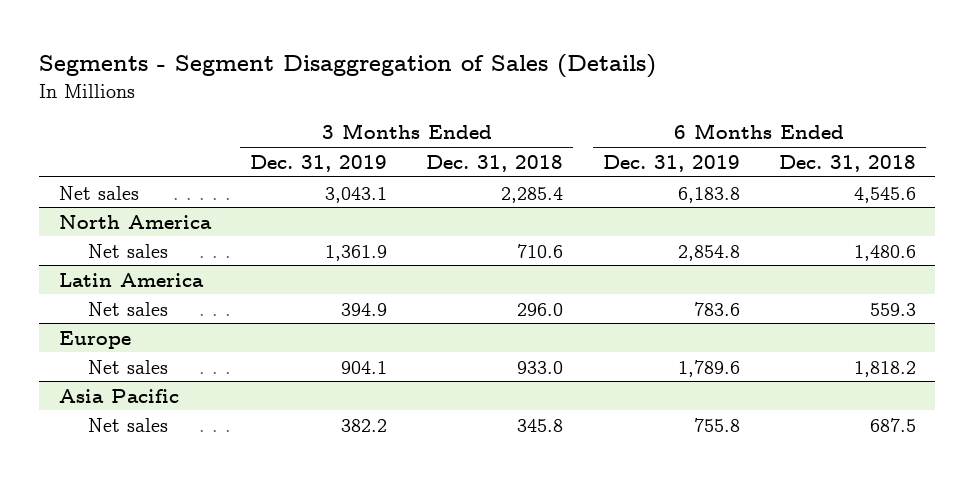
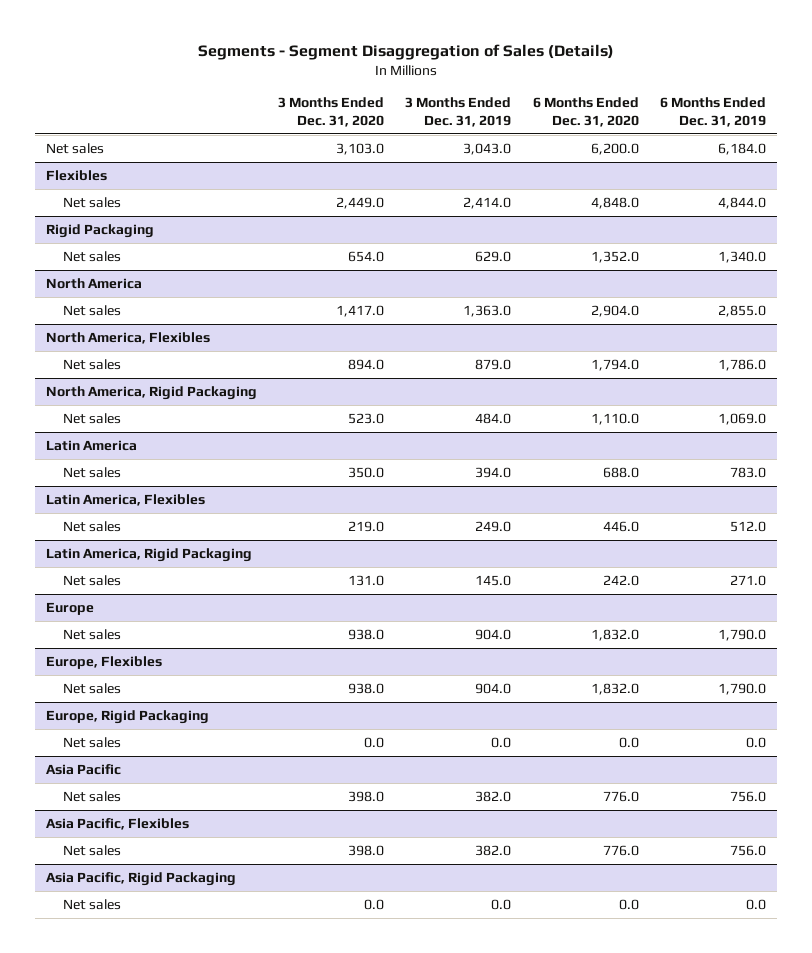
[426,154,564,172] Dec. 31, 2018 -> none
[778,154,916,172] Dec. 31, 2018 -> none
none -> [277,97,384,127] 3 Months Ended Dec. 31, 2020
none -> [532,97,639,127] 6 Months Ended Dec. 31, 2020
[325,186,388,203] 3,043.1 -> [463,143,512,156] 3,043.0
[677,186,740,203] 6,183.8 -> [718,143,767,156] 6,184.0
none -> [45,170,107,182] Flexibles
none -> [62,197,121,209] Net sales
none -> [45,224,154,239] Rigid Packaging
none -> [62,251,121,263] Net sales
[325,244,388,261] 1,361.9 -> [463,305,512,318] 1,363.0
[677,244,740,261] 2,854.8 -> [718,305,767,318] 2,855.0
none -> [45,332,210,345] North America, Flexibles
none -> [62,359,121,371] Net sales
none -> [45,386,257,401] North America, Rigid Packaging
none -> [62,413,121,425] Net sales
[341,302,388,316] 394.9 -> [475,467,512,479] 394.0
[693,301,740,316] 783.6 -> [730,467,767,479] 783.0
none -> [45,494,205,507] Latin America, Flexibles
none -> [62,521,121,533] Net sales
none -> [45,548,252,563] Latin America, Rigid Packaging
none -> [62,575,121,587] Net sales
[341,360,388,374] 904.1 -> [475,629,512,641] 904.0
[677,359,740,377] 1,789.6 -> [718,629,767,642] 1,790.0
none -> [45,656,162,670] Europe, Flexibles
none -> [62,683,121,695] Net sales
none -> [45,710,209,725] Europe, Rigid Packaging
none -> [62,737,121,749] Net sales
[341,418,388,432] 382.2 -> [475,791,512,803] 382.0
[693,417,740,432] 755.8 -> [730,791,767,803] 756.0
none -> [45,818,189,831] Asia Pacific, Flexibles
none -> [62,845,121,857] Net sales
none -> [45,872,236,887] Asia Pacific, Rigid Packaging
none -> [62,899,121,911] Net sales

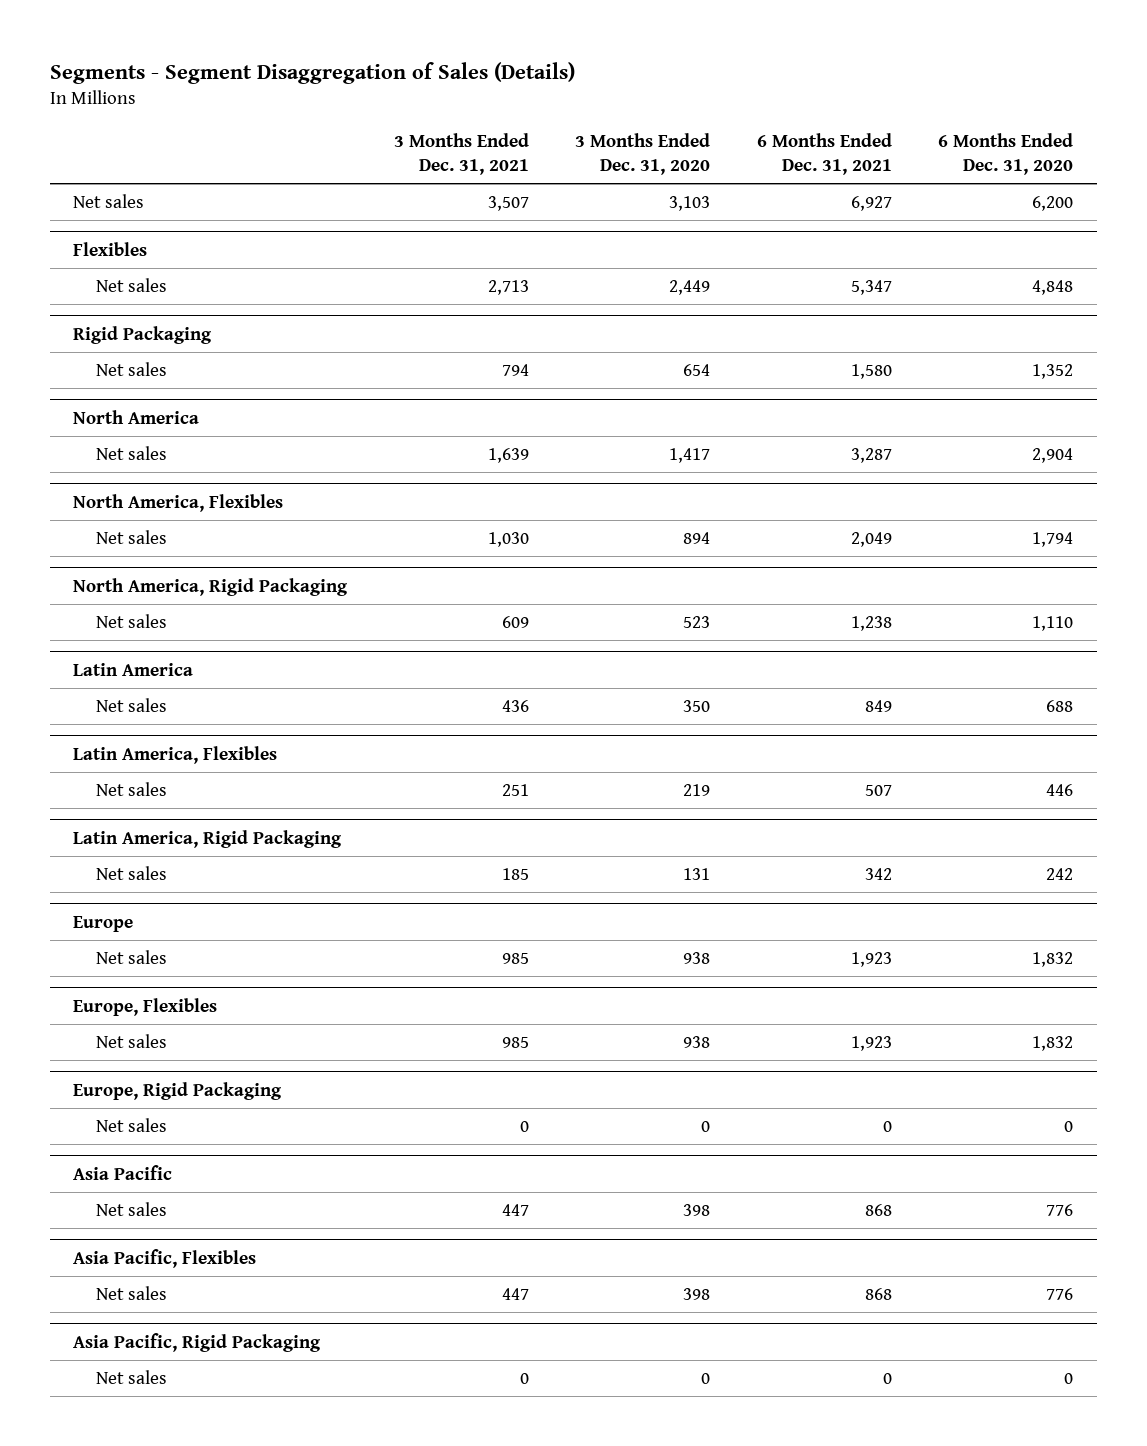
[405,97,512,127] 3 Months Ended Dec. 31, 2019 -> none
[660,97,767,127] 6 Months Ended Dec. 31, 2019 -> none
none -> [393,133,529,175] 3 Months Ended Dec. 31, 2021
none -> [756,133,892,175] 6 Months Ended Dec. 31, 2021
[335,143,384,156] 3,103.0 -> [669,196,711,212] 3,103
[590,143,639,156] 6,200.0 -> [1032,196,1074,212] 6,200
[335,197,384,210] 2,449.0 -> [669,280,711,296] 2,449
[590,197,639,210] 4,848.0 -> [1032,280,1074,296] 4,848
[347,251,384,263] 654.0 -> [683,364,711,377] 654
[590,251,639,264] 1,352.0 -> [1032,364,1074,380] 1,352
[335,305,384,318] 1,417.0 -> [669,448,711,464] 1,417
[590,305,639,318] 2,904.0 -> [1032,448,1074,464] 2,904
[347,359,384,371] 894.0 -> [683,532,711,545] 894
[590,359,639,372] 1,794.0 -> [1032,532,1074,548] 1,794
[347,413,384,425] 523.0 -> [683,616,711,629] 523
[590,413,639,426] 1,110.0 -> [1032,616,1074,632] 1,110
[347,467,384,479] 350.0 -> [683,700,711,713] 350
[602,467,639,479] 688.0 -> [1046,700,1074,713] 688
[347,521,384,533] 219.0 -> [683,784,711,797] 219
[602,521,639,533] 446.0 -> [1046,784,1074,797] 446
[347,575,384,587] 131.0 -> [683,868,711,881] 131
[602,575,639,587] 242.0 -> [1046,868,1074,881] 242
[347,629,384,641] 938.0 -> [683,952,711,965] 938
[590,629,639,642] 1,832.0 -> [1032,952,1074,968] 1,832
[347,683,384,695] 938.0 -> [683,1036,711,1049] 938
[590,683,639,696] 1,832.0 -> [1032,1036,1074,1052] 1,832
[363,737,384,749] 0.0 -> [701,1121,711,1133] 0
[618,737,639,749] 0.0 -> [1064,1121,1074,1133] 0
[347,791,384,803] 398.0 -> [683,1204,711,1217] 398
[602,791,639,803] 776.0 -> [1046,1204,1074,1217] 776
[347,845,384,857] 398.0 -> [683,1288,711,1301] 398
[602,845,639,857] 776.0 -> [1046,1288,1074,1301] 776
[363,899,384,911] 0.0 -> [701,1373,711,1385] 0
[618,899,639,911] 0.0 -> [1064,1373,1074,1385] 0

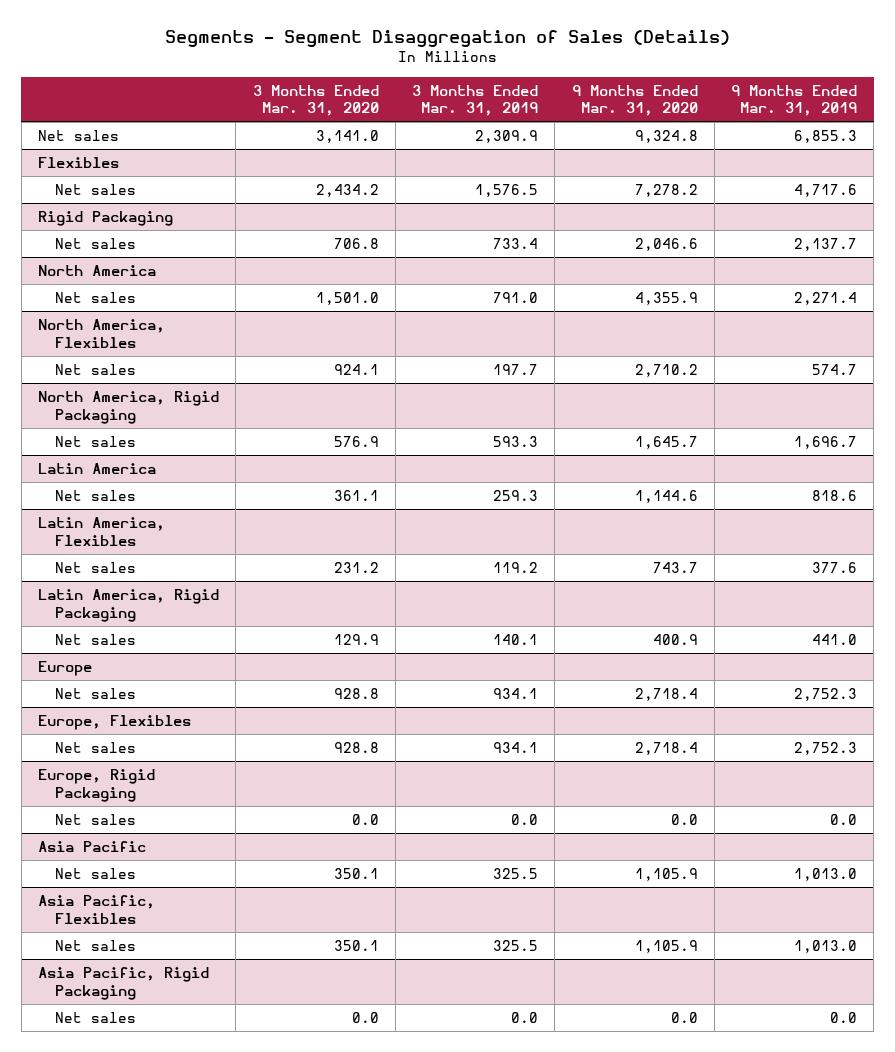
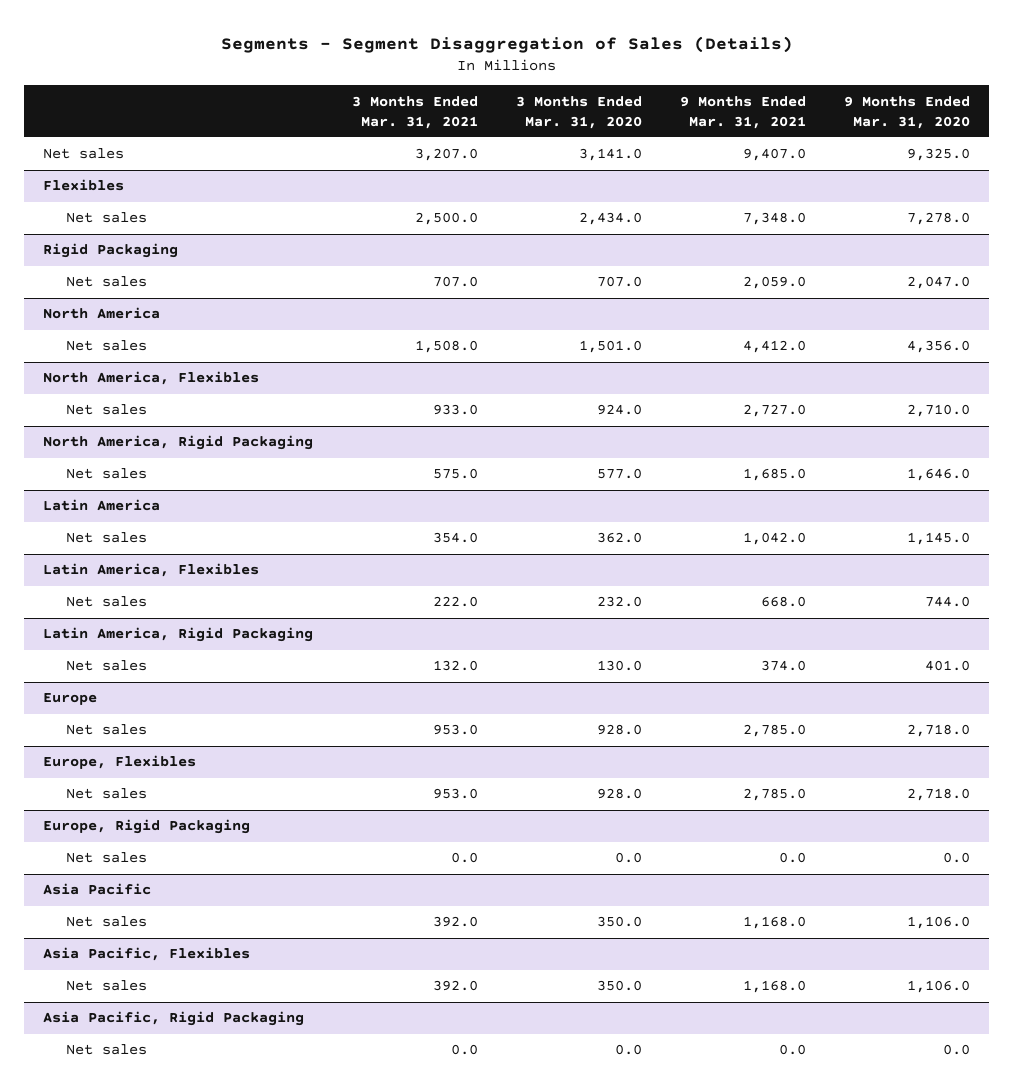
[412,84,539,117] 3 Months Ended Mar. 31, 2019 -> none
[731,84,858,117] 9 Months Ended Mar. 31, 2019 -> none
none -> [351,95,478,129] 3 Months Ended Mar. 31, 2021
none -> [679,95,806,129] 9 Months Ended Mar. 31, 2021
[634,129,698,143] 9,324.8 -> [906,148,970,162] 9,325.0
[315,183,379,197] 2,434.2 -> [578,212,642,226] 2,434.0
[634,183,698,197] 7,278.2 -> [906,212,970,226] 7,278.0
[333,237,379,249] 706.8 -> [596,276,642,288] 707.0
[634,237,698,251] 2,046.6 -> [906,276,970,290] 2,047.0
[634,291,698,305] 4,355.9 -> [906,340,970,354] 4,356.0
[333,363,379,375] 924.1 -> [596,404,642,416] 924.0
[634,363,698,377] 2,710.2 -> [906,404,970,418] 2,710.0
[333,435,379,447] 576.9 -> [596,468,642,480] 577.0
[634,435,698,449] 1,645.7 -> [906,468,970,482] 1,646.0
[333,489,379,501] 361.1 -> [596,532,642,544] 362.0
[634,489,698,503] 1,144.6 -> [906,532,970,546] 1,145.0
[333,561,379,573] 231.2 -> [596,596,642,608] 232.0
[652,561,698,573] 743.7 -> [924,596,970,608] 744.0
[333,633,379,645] 129.9 -> [596,660,642,672] 130.0
[652,633,698,645] 400.9 -> [924,660,970,672] 401.0
[333,687,379,699] 928.8 -> [596,724,642,736] 928.0
[634,687,698,701] 2,718.4 -> [906,724,970,738] 2,718.0
[333,741,379,753] 928.8 -> [596,788,642,800] 928.0
[634,741,698,755] 2,718.4 -> [906,788,970,802] 2,718.0
[333,867,379,879] 350.1 -> [596,916,642,928] 350.0
[634,867,698,881] 1,105.9 -> [906,916,970,930] 1,106.0
[333,939,379,951] 350.1 -> [596,980,642,992] 350.0
[634,939,698,953] 1,105.9 -> [906,980,970,994] 1,106.0

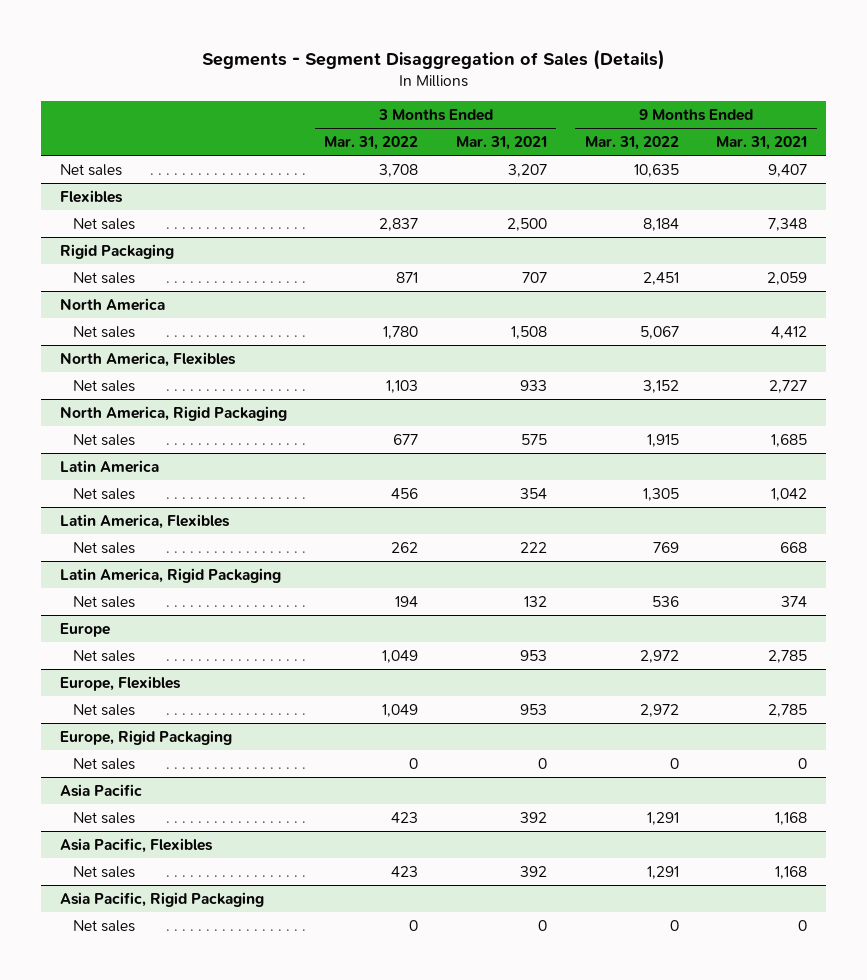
[515,95,642,129] 3 Months Ended Mar. 31, 2020 -> none
[843,95,970,129] 9 Months Ended Mar. 31, 2020 -> none
none -> [324,136,419,151] Mar. 31, 2022
none -> [584,136,679,151] Mar. 31, 2022
[414,148,478,162] 3,207.0 -> [508,163,548,177] 3,207
[742,148,806,162] 9,407.0 -> [768,163,808,177] 9,407
[414,212,478,226] 2,500.0 -> [507,217,548,231] 2,500
[742,212,806,226] 7,348.0 -> [768,217,808,231] 7,348
[432,276,478,288] 707.0 -> [522,271,548,283] 707
[742,276,806,290] 2,059.0 -> [767,271,808,285] 2,059
[414,340,478,354] 1,508.0 -> [511,325,548,339] 1,508
[742,340,806,354] 4,412.0 -> [771,325,808,339] 4,412
[432,404,478,416] 933.0 -> [520,379,548,391] 933
[742,404,806,418] 2,727.0 -> [769,379,808,393] 2,727
[432,468,478,480] 575.0 -> [521,433,548,445] 575
[742,468,806,482] 1,685.0 -> [771,433,808,447] 1,685
[432,532,478,544] 354.0 -> [520,487,548,499] 354
[742,532,806,546] 1,042.0 -> [771,487,808,501] 1,042
[432,596,478,608] 222.0 -> [520,541,548,553] 222
[760,596,806,608] 668.0 -> [780,541,808,553] 668
[432,660,478,672] 132.0 -> [524,595,548,607] 132
[760,660,806,672] 374.0 -> [781,595,808,607] 374
[432,724,478,736] 953.0 -> [520,649,548,661] 953
[742,724,806,738] 2,785.0 -> [768,649,808,663] 2,785
[432,788,478,800] 953.0 -> [520,703,548,715] 953
[742,788,806,802] 2,785.0 -> [768,703,808,717] 2,785
[450,852,478,864] 0.0 -> [538,757,548,769] 0
[778,852,806,864] 0.0 -> [798,757,808,769] 0
[432,916,478,928] 392.0 -> [520,811,548,823] 392
[742,916,806,930] 1,168.0 -> [775,811,808,825] 1,168
[432,980,478,992] 392.0 -> [520,865,548,877] 392
[742,980,806,994] 1,168.0 -> [775,865,808,879] 1,168
[450,1044,478,1056] 0.0 -> [538,919,548,931] 0
[778,1044,806,1056] 0.0 -> [798,919,808,931] 0

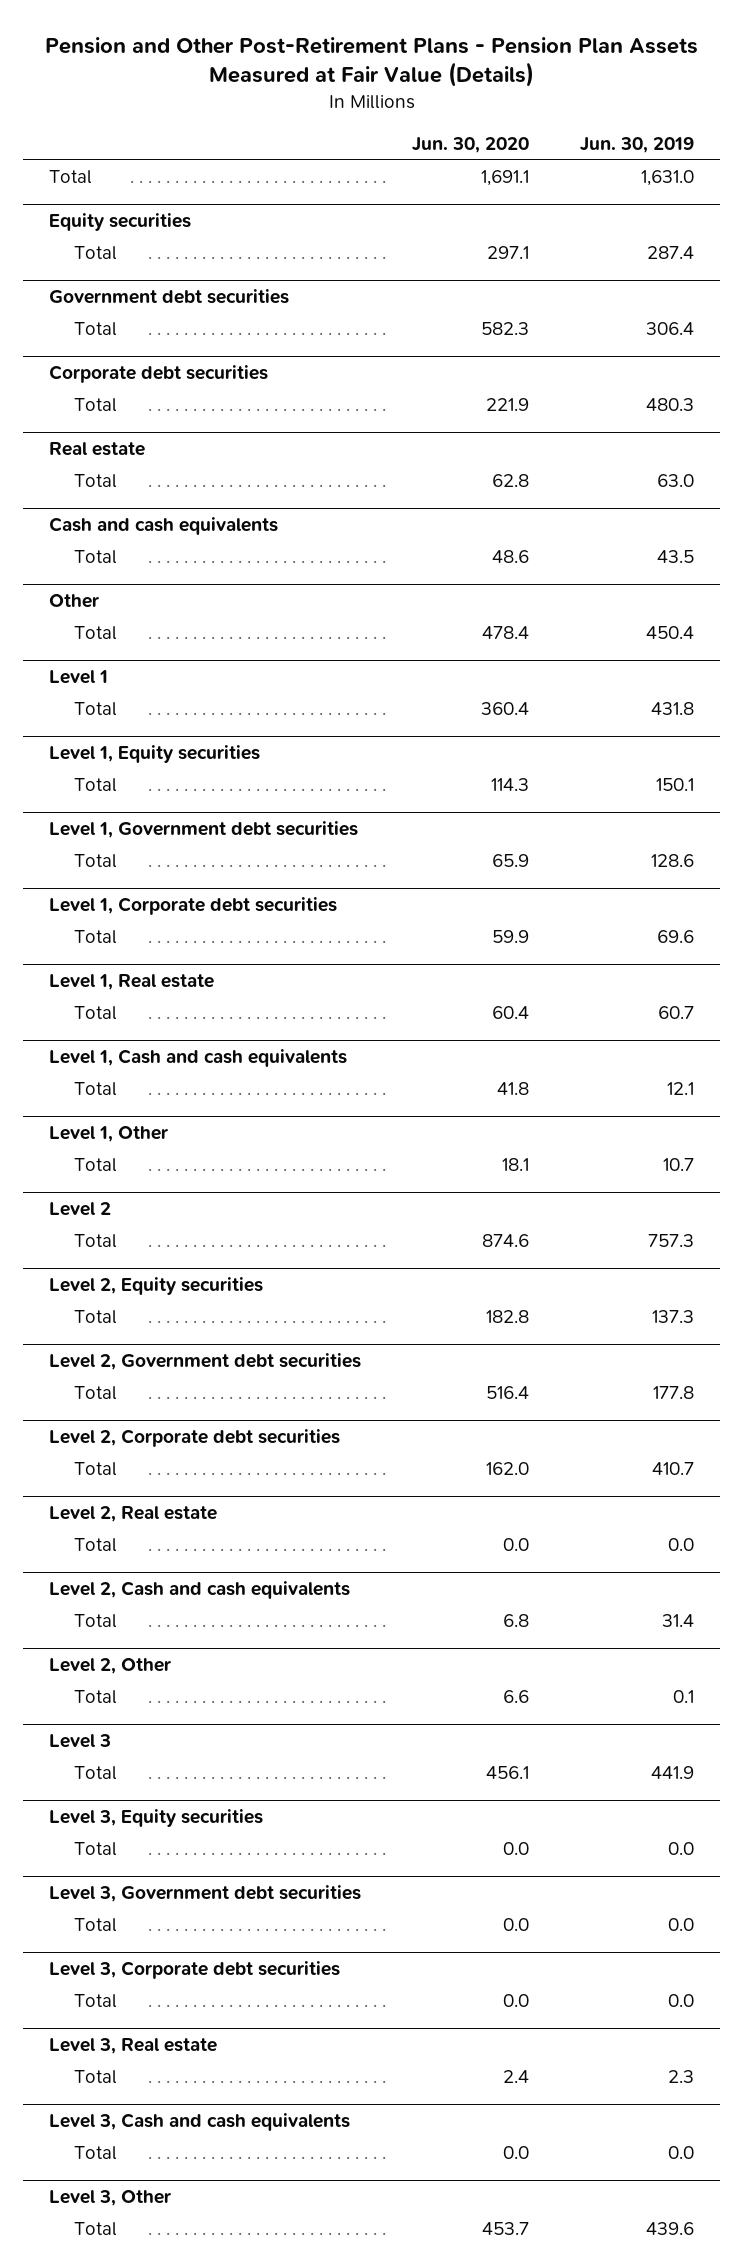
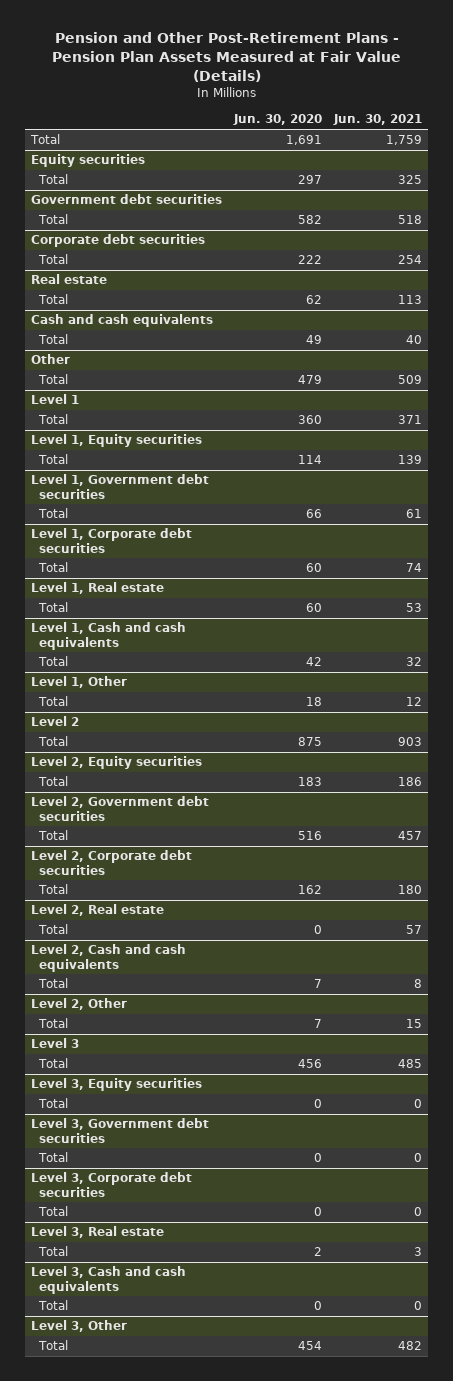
[580,136,695,153] Jun. 30, 2019 -> none
none -> [333,114,423,126] Jun. 30, 2021
[481,169,530,186] 1,691.1 -> [286,135,323,146] 1,691
[487,245,530,259] 297.1 -> [298,175,323,185] 297
[481,321,530,335] 582.3 -> [298,215,323,225] 582
[486,397,530,411] 221.9 -> [298,255,323,265] 222
[492,473,530,487] 62.8 -> [306,295,323,305] 62
[492,549,530,563] 48.6 -> [306,335,323,345] 49
[482,625,530,639] 478.4 -> [298,375,323,385] 479
[481,701,530,715] 360.4 -> [298,415,323,425] 360
[491,777,530,791] 114.3 -> [298,455,323,465] 114
[492,853,530,867] 65.9 -> [306,509,323,519] 66
[492,929,530,943] 59.9 -> [306,563,323,573] 60
[492,1005,530,1019] 60.4 -> [306,603,323,613] 60
[497,1081,530,1095] 41.8 -> [306,657,323,667] 42
[502,1157,530,1171] 18.1 -> [306,697,323,707] 18
[482,1233,530,1247] 874.6 -> [298,737,323,747] 875
[486,1309,530,1323] 182.8 -> [298,777,323,787] 183
[486,1385,530,1399] 516.4 -> [298,831,323,841] 516
[486,1461,530,1475] 162.0 -> [298,885,323,895] 162
[503,1537,530,1551] 0.0 -> [314,925,323,935] 0
[503,1613,530,1627] 6.8 -> [314,979,323,989] 7
[503,1689,530,1703] 6.6 -> [314,1019,323,1029] 7
[486,1765,530,1779] 456.1 -> [298,1059,323,1069] 456
[503,1841,530,1855] 0.0 -> [314,1099,323,1109] 0
[503,1917,530,1931] 0.0 -> [314,1153,323,1163] 0
[503,1993,530,2007] 0.0 -> [314,1207,323,1217] 0
[503,2069,530,2083] 2.4 -> [314,1247,323,1257] 2
[503,2145,530,2159] 0.0 -> [314,1301,323,1311] 0
[482,2221,530,2235] 453.7 -> [298,1341,323,1351] 454

